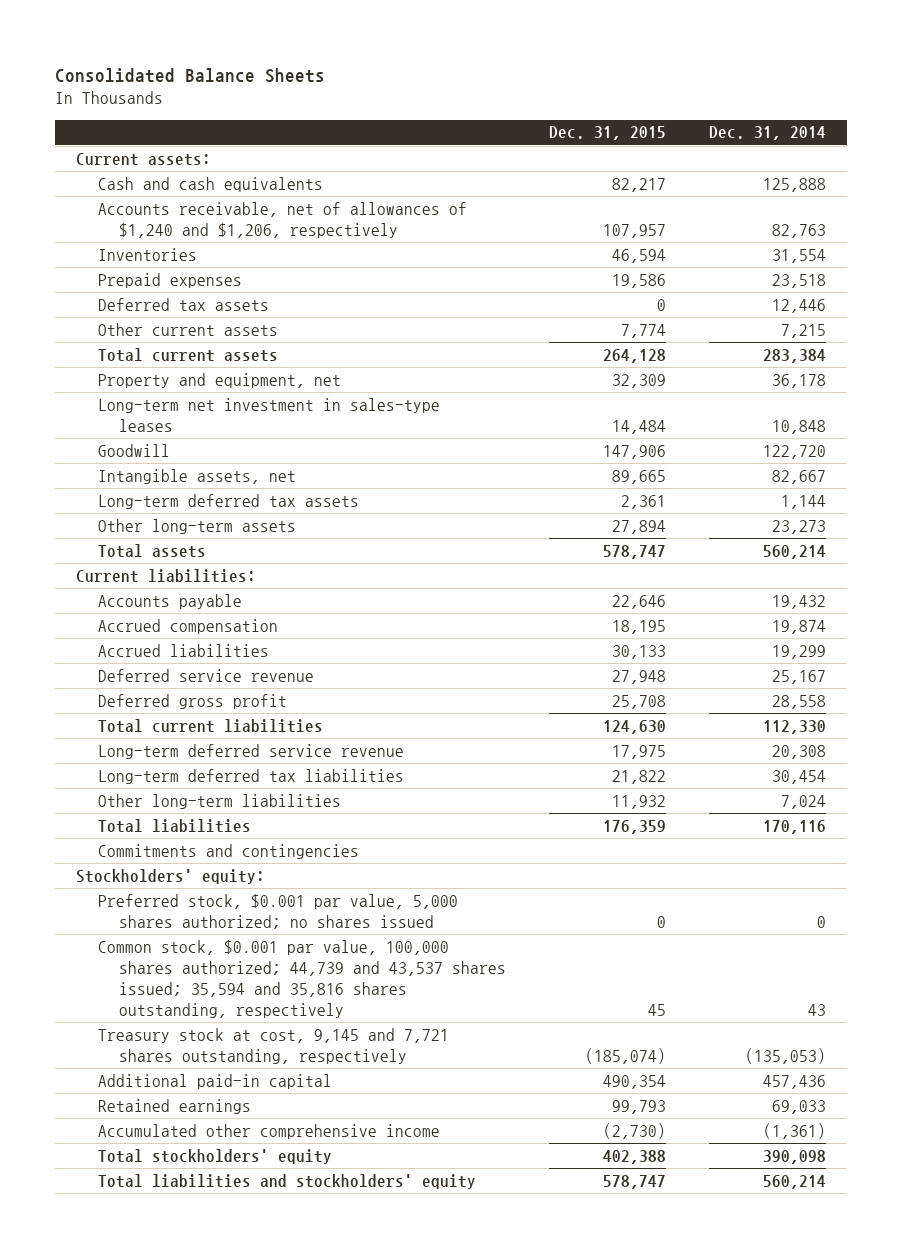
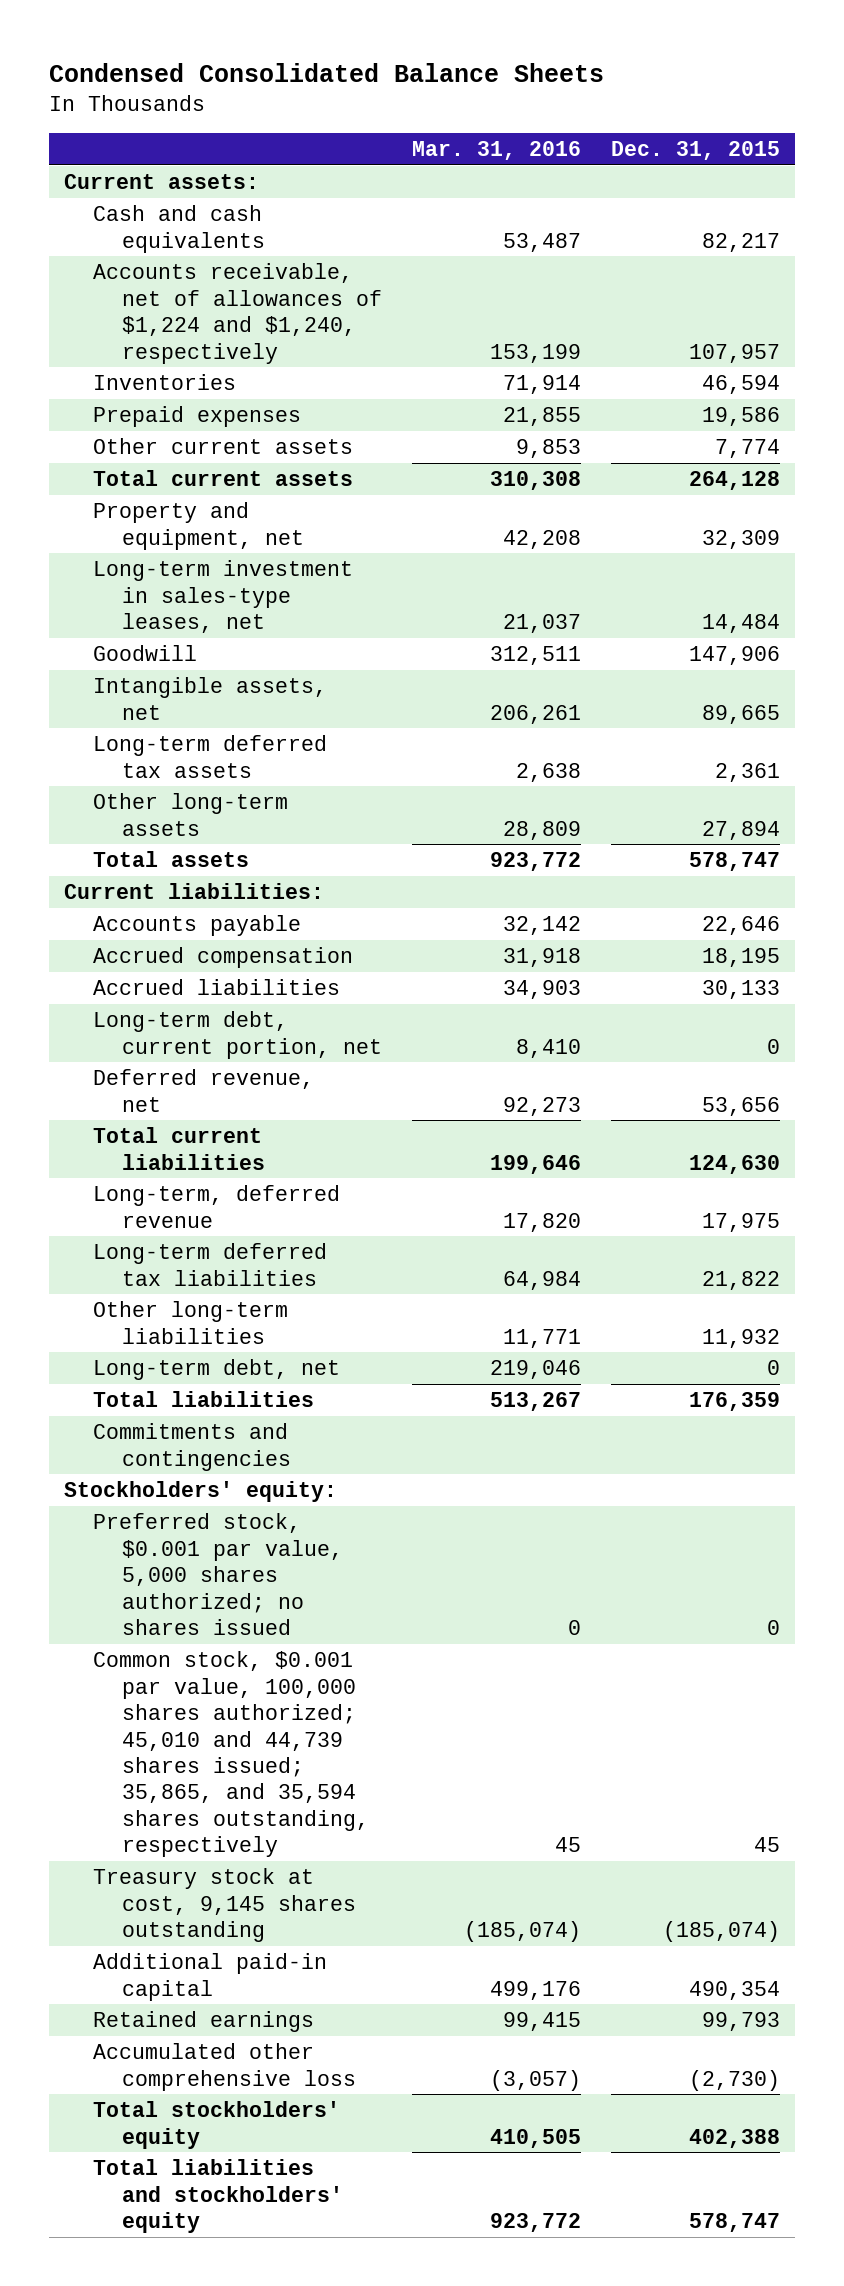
[54,67,325,83] Consolidated Balance Sheets -> [48,63,604,83] Condensed Consolidated Balance Sheets
[708,126,826,141] Dec. 31, 2014 -> none
none -> [412,141,582,161] Mar. 31, 2016
[97,201,467,238] Accounts receivable, net of allowances of $1,240 and $1,206, respectively -> [92,263,383,364] Accounts receivable, net of allowances of $1,224 and $1,240, respectively
[97,297,269,311] Deferred tax assets -> none
[97,397,440,432] Long-term net investment in sales-type leases -> [92,560,353,634] Long-term investment in sales-type leases, net
[97,693,287,709] Deferred gross profit -> none
none -> [92,1011,383,1059] Long-term debt, current portion, net
[97,668,314,682] Deferred service revenue -> [92,1069,314,1112] Deferred revenue, net
[611,669,666,684] 27,948 -> [701,1096,780,1116] 53,656
[97,743,404,759] Long-term deferred service revenue -> [92,1185,340,1228] Long-term, deferred revenue
none -> [92,1359,340,1381] Long-term debt, net
[97,939,507,1018] Common stock, $0.001 par value, 100,000 shares authorized; 44,739 and 43,537 shares issued; 35,594 and 35,816 shares outstanding, respectively -> [92,1651,370,1858] Common stock, $0.001 par value, 100,000 shares authorized; 45,010 and 44,739 shares issued; 35,865, and 35,594 shares outstanding, respectively
[97,1027,449,1064] Treasury stock at cost, 9,145 and 7,721 shares outstanding, respectively -> [92,1868,357,1943] Treasury stock at cost, 9,145 shares outstanding
[97,1123,440,1139] Accumulated other comprehensive income -> [92,2043,357,2091] Accumulated other comprehensive loss

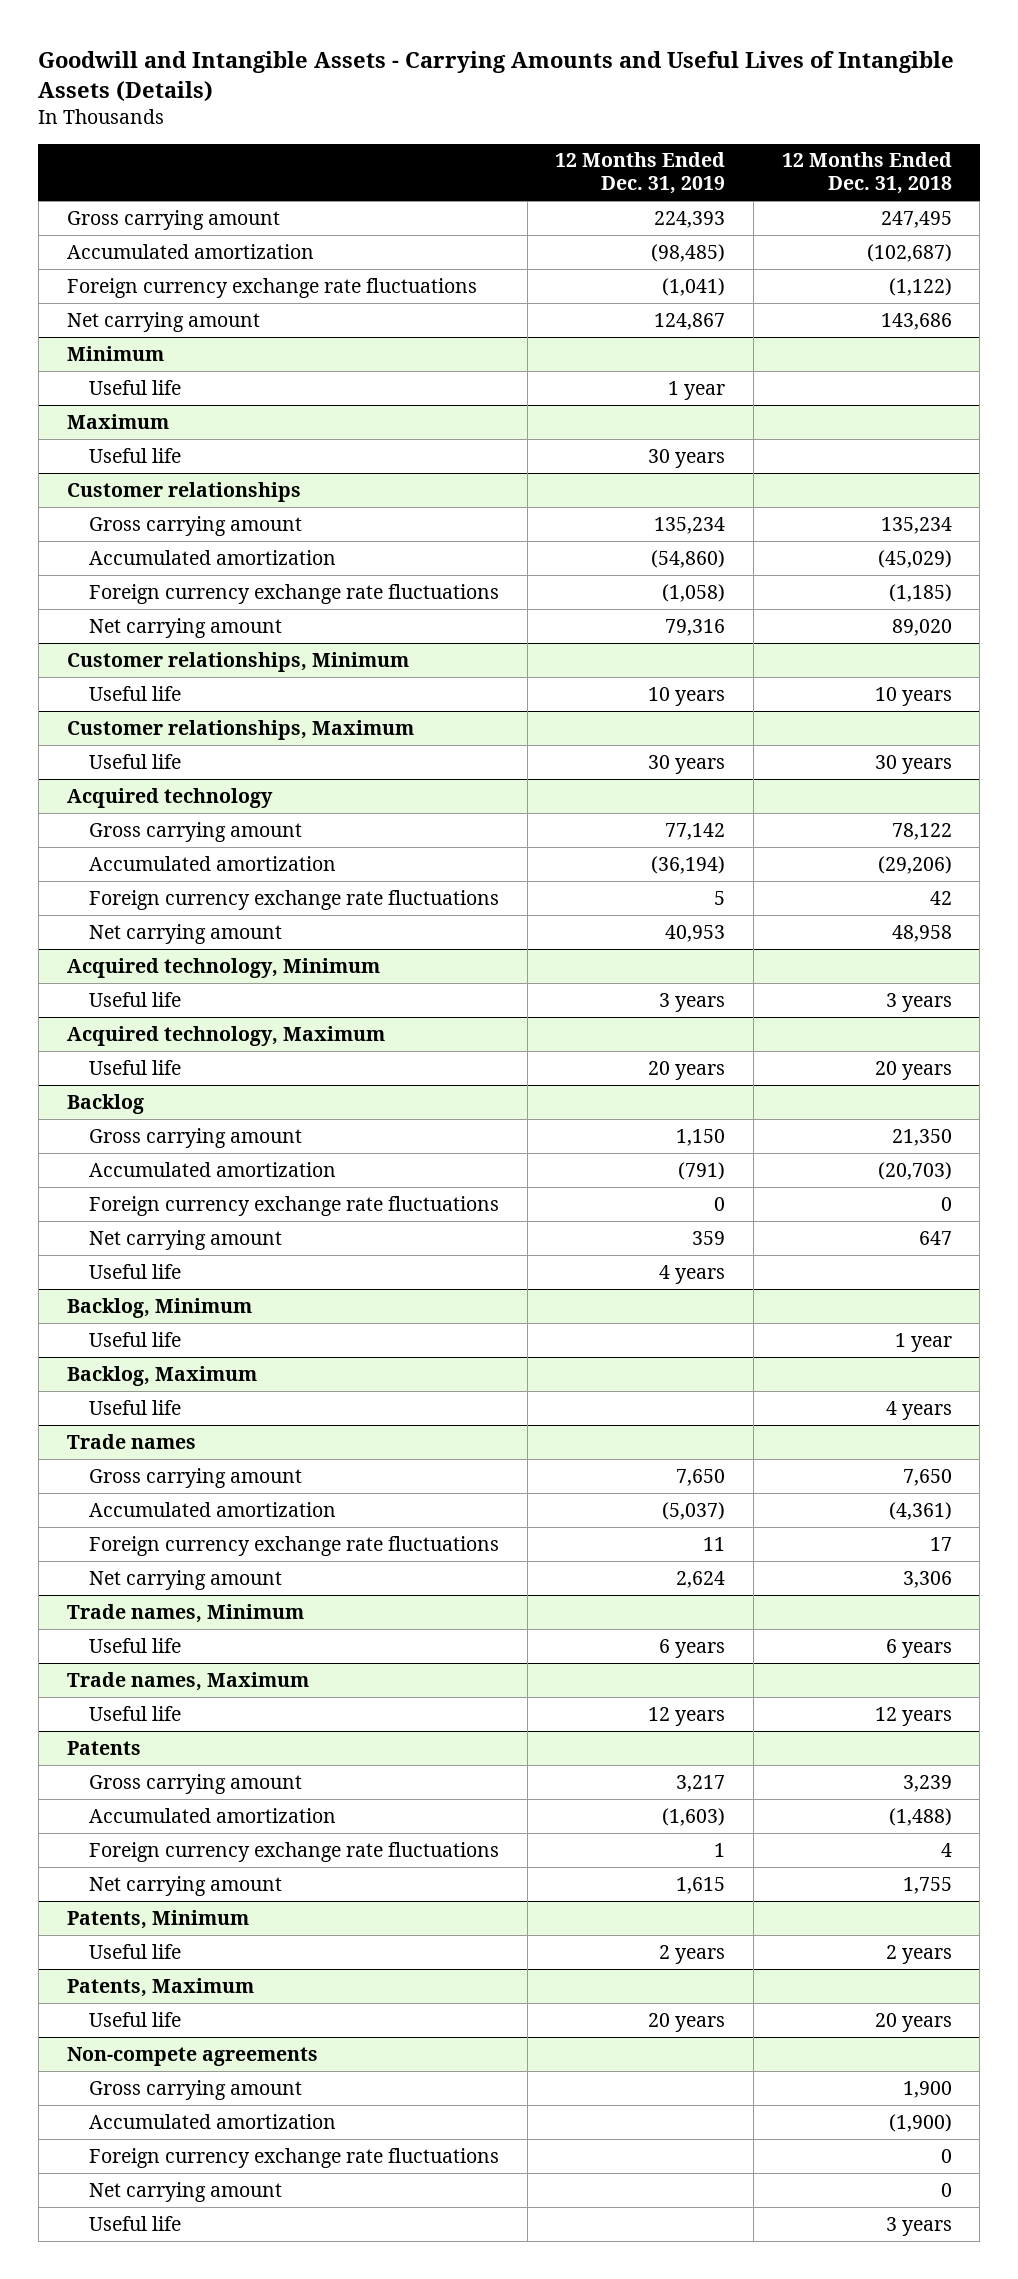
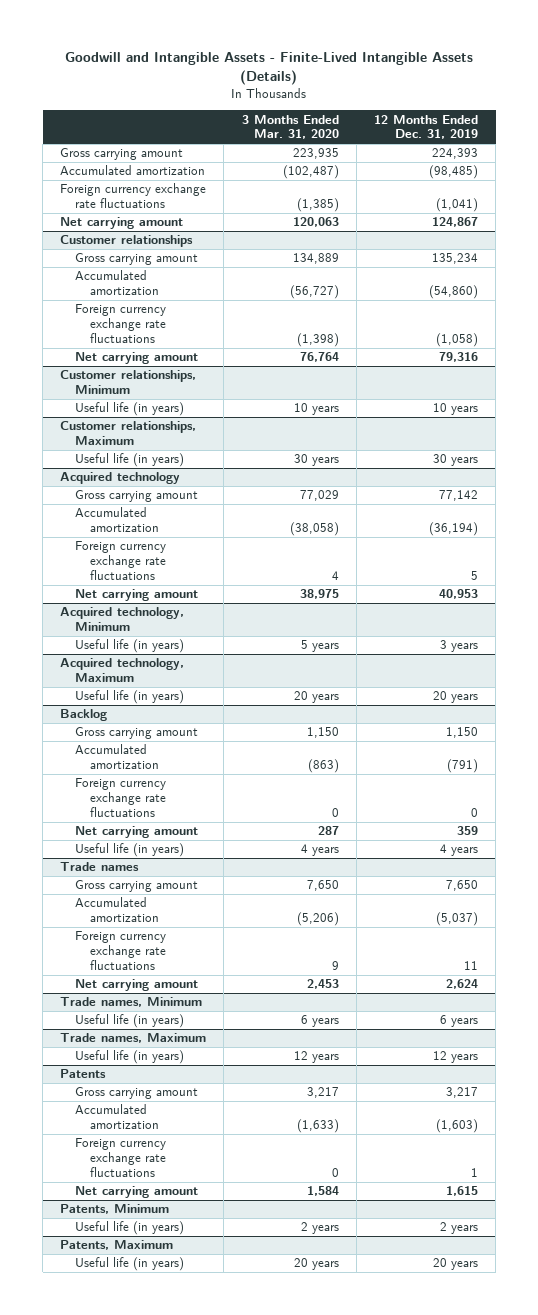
[38,51,955,103] Goodwill and Intangible Assets - Carrying Amounts and Useful Lives of Intangible Assets (Details) -> [65,51,474,86] Goodwill and Intangible Assets - Finite-Lived Intangible Assets (Details)
[781,152,952,195] 12 Months Ended Dec. 31, 2018 -> none
none -> [241,114,339,140] 3 Months Ended Mar. 31, 2020
[66,345,164,361] Minimum -> none
[89,379,182,395] Useful life -> none
[66,413,169,429] Maximum -> none
[89,447,182,463] Useful life -> none
[89,685,182,701] Useful life -> [75,402,185,417] Useful life (in years)
[89,753,182,769] Useful life -> [75,453,185,468] Useful life (in years)
[89,991,182,1007] Useful life -> [75,639,185,654] Useful life (in years)
[89,1059,182,1075] Useful life -> [75,690,185,705] Useful life (in years)
[66,1297,252,1318] Backlog, Minimum -> none
[89,1331,182,1347] Useful life -> none
[66,1365,257,1386] Backlog, Maximum -> none
[89,1399,182,1415] Useful life -> none
[89,1263,182,1279] Useful life -> [75,843,185,858] Useful life (in years)
[89,1637,182,1653] Useful life -> [75,1014,185,1029] Useful life (in years)
[89,1705,182,1721] Useful life -> [75,1050,185,1065] Useful life (in years)
[89,1943,182,1959] Useful life -> [75,1221,185,1236] Useful life (in years)
[66,2046,318,2066] Non-compete agreements -> none
[89,2079,303,2100] Gross carrying amount -> none
[89,2113,337,2129] Accumulated amortization -> none
[89,2147,500,2168] Foreign currency exchange rate fluctuations -> none
[89,2181,283,2202] Net carrying amount -> none
[89,2215,182,2231] Useful life -> none
[89,2011,182,2027] Useful life -> [75,1257,185,1272] Useful life (in years)

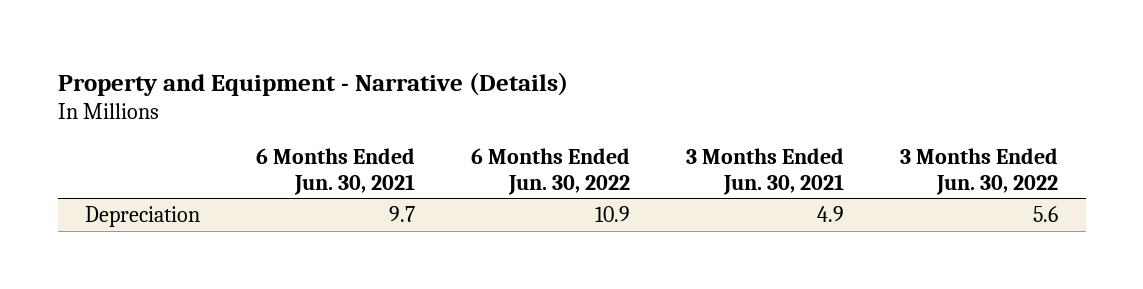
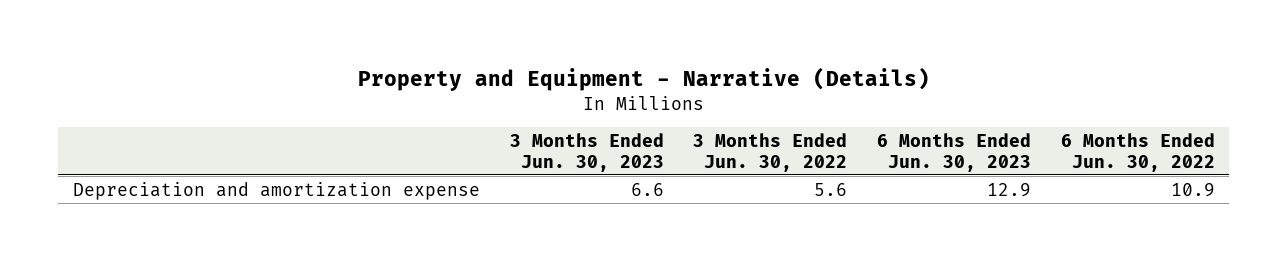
[256,147,416,195] 6 Months Ended Jun. 30, 2021 -> none
[686,147,845,195] 3 Months Ended Jun. 30, 2021 -> none
none -> [509,132,664,172] 3 Months Ended Jun. 30, 2023
none -> [877,132,1032,172] 6 Months Ended Jun. 30, 2023
[85,206,201,228] Depreciation -> [73,181,481,200] Depreciation and amortization expense

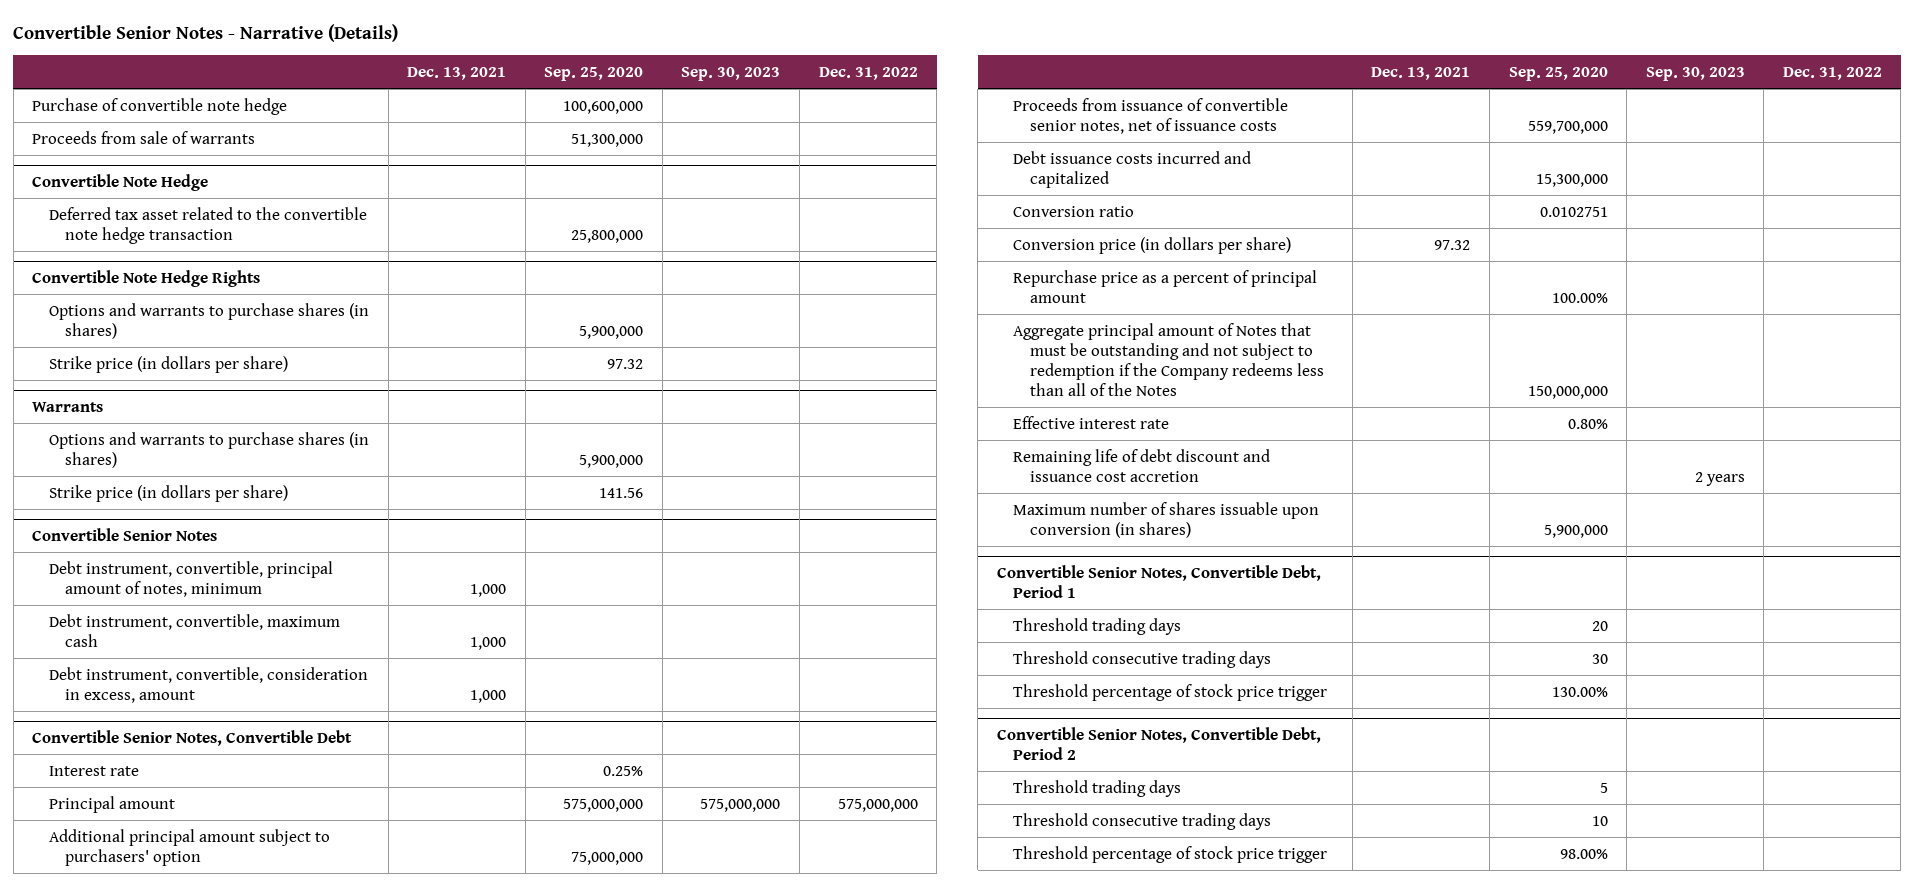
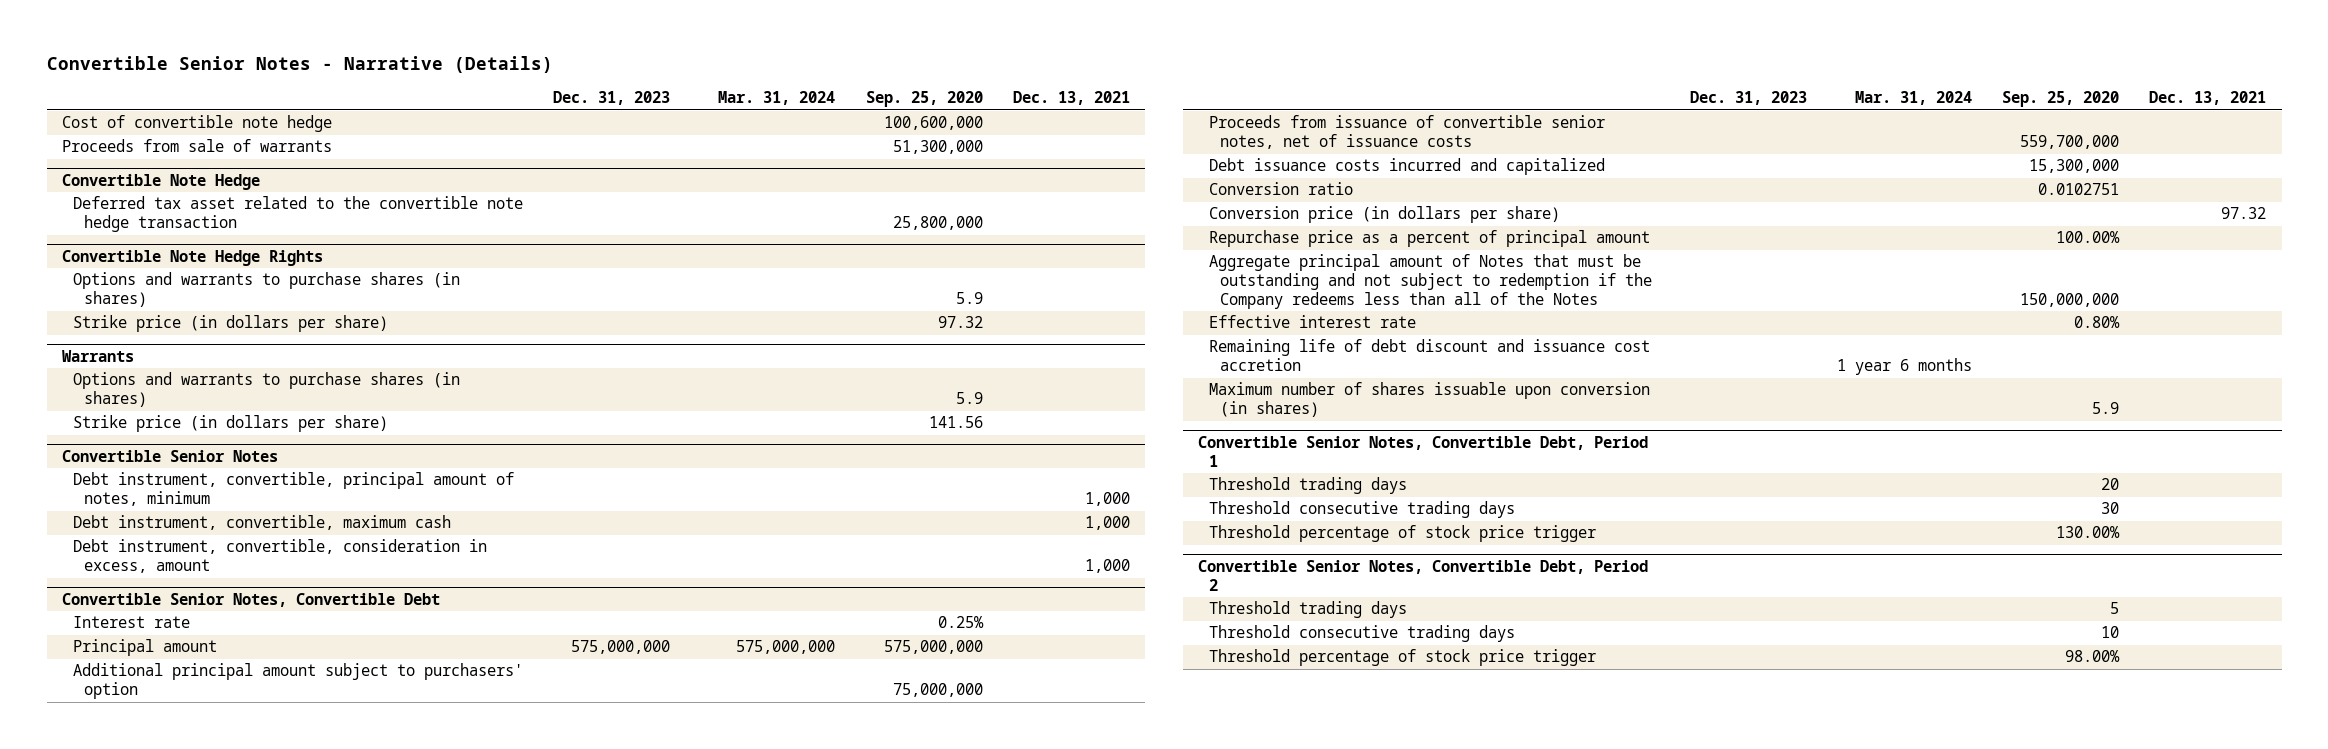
[681,66,781,81] Sep. 30, 2023 -> none
[818,66,918,80] Dec. 31, 2022 -> none
none -> [553,91,671,106] Dec. 31, 2023
none -> [718,91,836,106] Mar. 31, 2024
[32,97,288,115] Purchase of convertible note hedge -> [61,115,332,133] Cost of convertible note hedge
[579,325,644,339] 5,900,000 -> [955,292,983,305] 5.9
[579,454,644,468] 5,900,000 -> [955,392,983,405] 5.9
[1543,524,1608,538] 5,900,000 -> [2092,402,2120,415] 5.9

